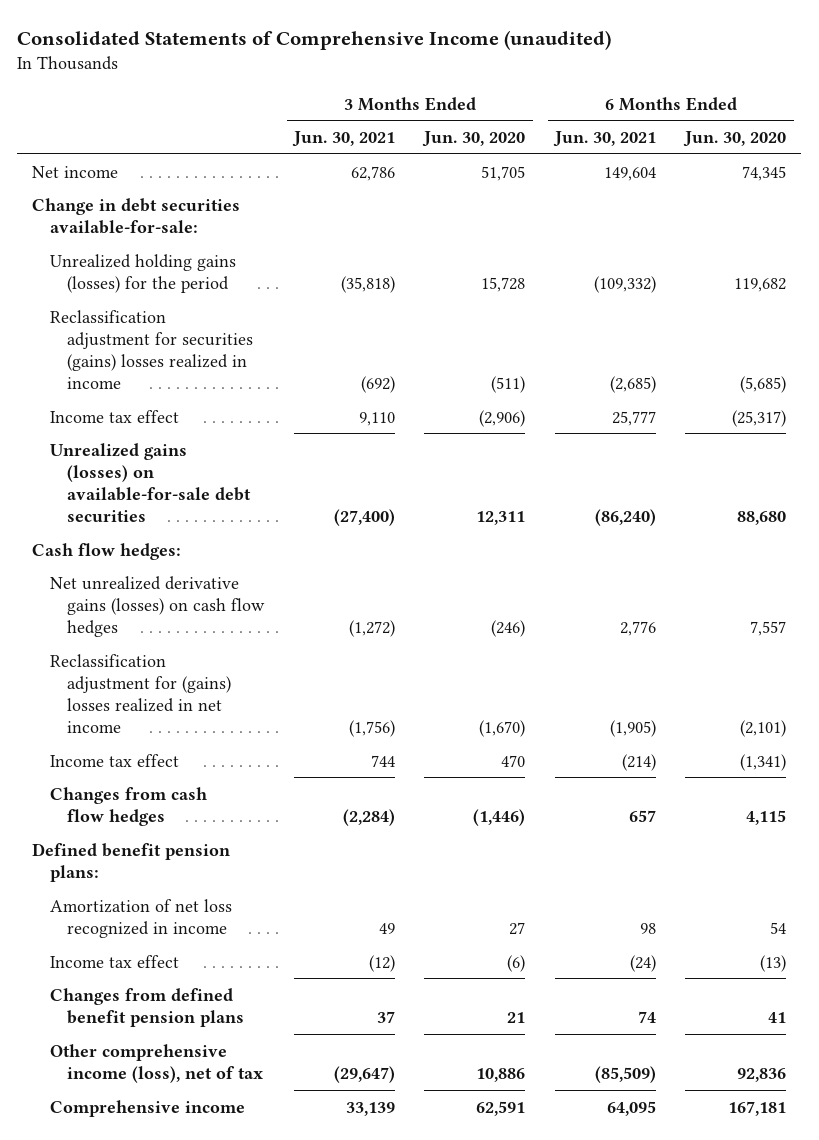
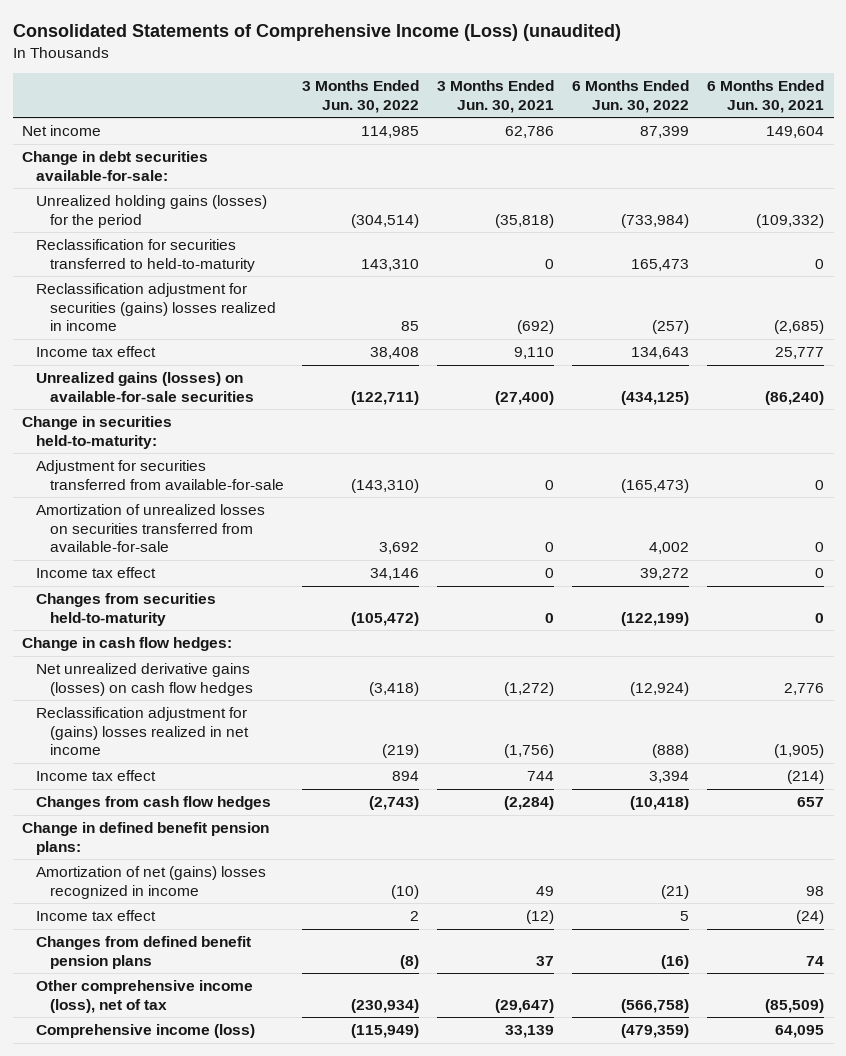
[17,30,612,51] Consolidated Statements of Comprehensive Income (unaudited) -> [12,23,621,41] Consolidated Statements of Comprehensive Income (Loss) (unaudited)
[422,130,526,147] Jun. 30, 2020 -> none
[683,130,787,147] Jun. 30, 2020 -> none
none -> [302,80,420,113] 3 Months Ended Jun. 30, 2022
none -> [572,80,690,113] 6 Months Ended Jun. 30, 2022
none -> [35,239,255,272] Reclassification for securities transferred to held-to-maturity
[49,442,252,523] Unrealized gains (losses) on available-for-sale debt securities -> [35,372,254,402] Unrealized gains (losses) on available-for-sale securities
none -> [21,416,172,449] Change in securities held-to-maturity:
none -> [35,460,284,490] Adjustment for securities transferred from available-for-sale
none -> [35,504,265,553] Amortization of unrealized losses on securities transferred from available-for-sale
none -> [35,567,156,579] Income tax effect
none -> [35,593,216,626] Changes from securities held-to-maturity
[32,542,182,560] Cash flow hedges: -> [21,637,232,652] Change in cash flow hedges:
[32,842,231,882] Defined benefit pension plans: -> [21,822,269,855] Change in defined benefit pension plans:
[49,898,232,938] Amortization of net loss recognized in income -> [35,866,266,899] Amortization of net (gains) losses recognized in income
[49,1099,245,1117] Comprehensive income -> [35,1024,255,1039] Comprehensive income (loss)

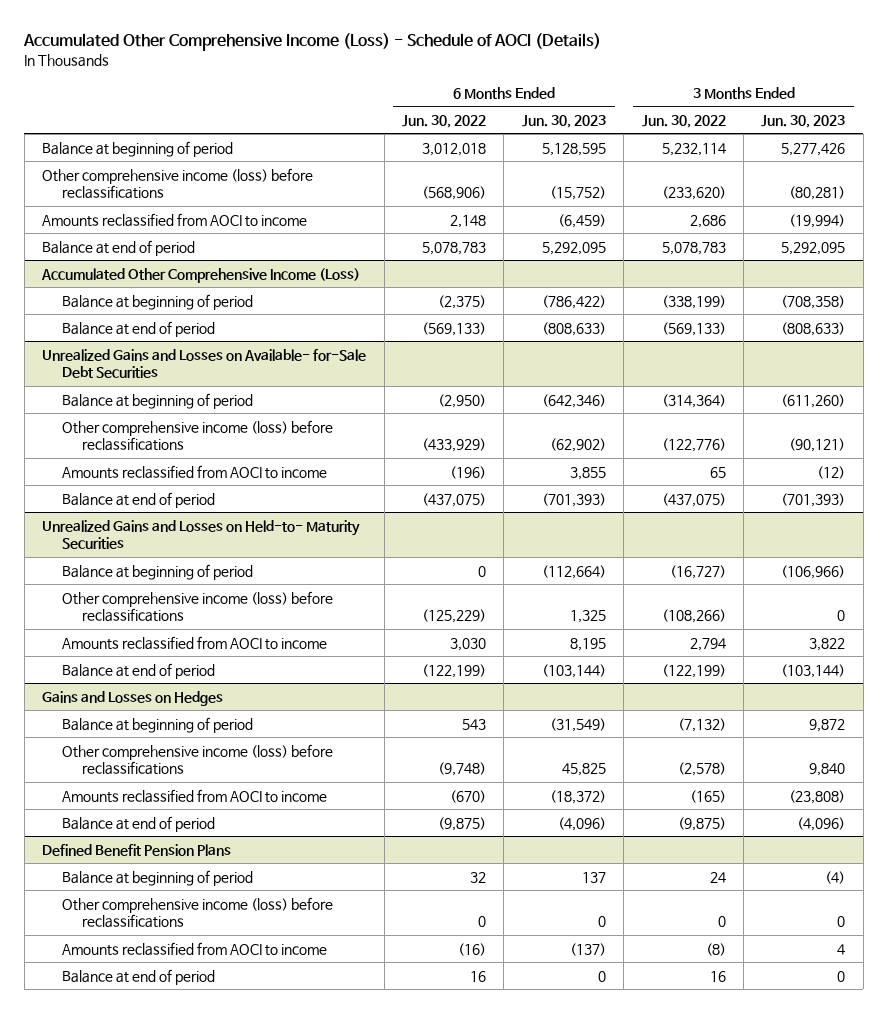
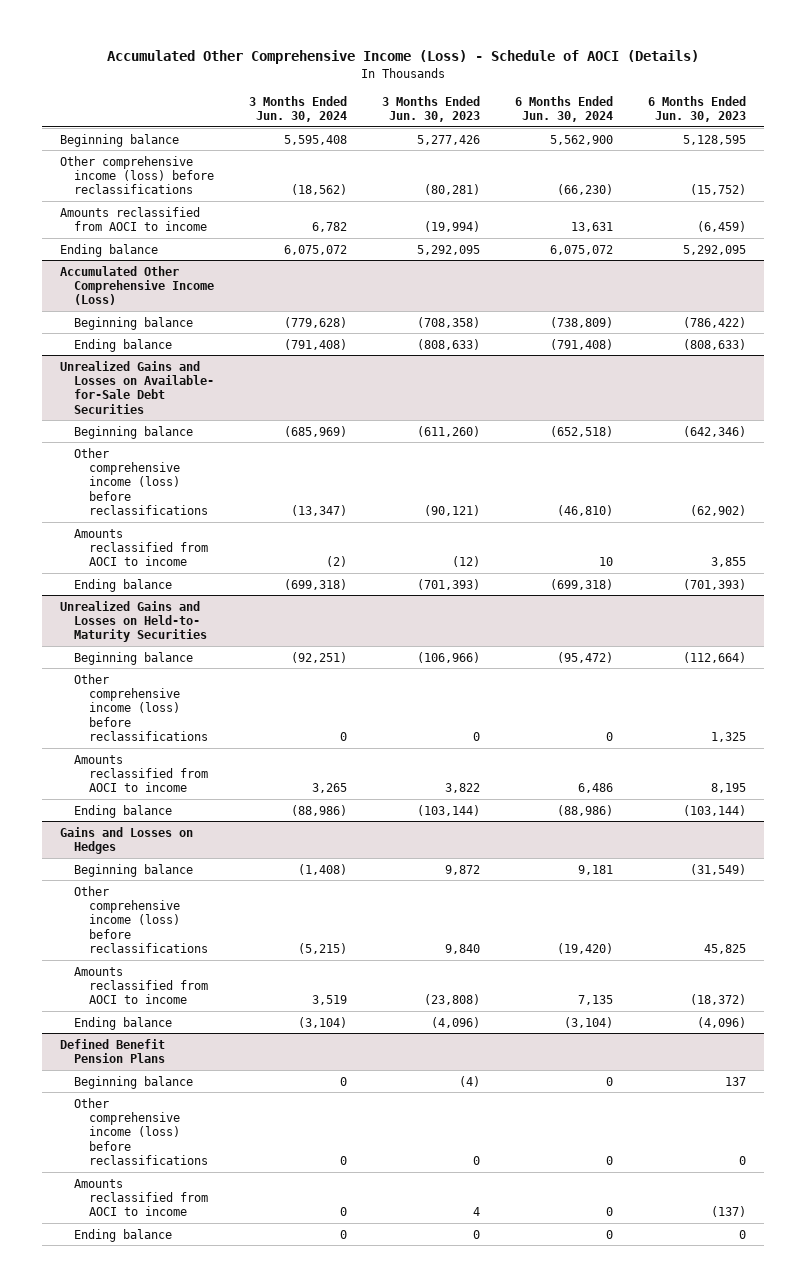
[401,114,486,128] Jun. 30, 2022 -> none
[641,114,726,128] Jun. 30, 2022 -> none
none -> [249,95,348,122] 3 Months Ended Jun. 30, 2024
none -> [515,95,614,122] 6 Months Ended Jun. 30, 2024
[42,140,234,157] Balance at beginning of period -> [59,133,179,147] Beginning balance
[42,239,196,256] Balance at end of period -> [59,243,158,257] Ending balance
[62,293,254,310] Balance at beginning of period -> [74,316,194,330] Beginning balance
[62,320,216,337] Balance at end of period -> [74,338,173,352] Ending balance
[62,392,254,409] Balance at beginning of period -> [74,425,194,439] Beginning balance
[62,491,216,508] Balance at end of period -> [74,578,173,592] Ending balance
[62,563,254,580] Balance at beginning of period -> [74,651,194,665] Beginning balance
[62,662,216,679] Balance at end of period -> [74,804,173,818] Ending balance
[62,716,254,733] Balance at beginning of period -> [74,863,194,877] Beginning balance
[62,815,216,832] Balance at end of period -> [74,1016,173,1030] Ending balance
[62,869,254,886] Balance at beginning of period -> [74,1075,194,1089] Beginning balance
[62,968,216,985] Balance at end of period -> [74,1228,173,1242] Ending balance

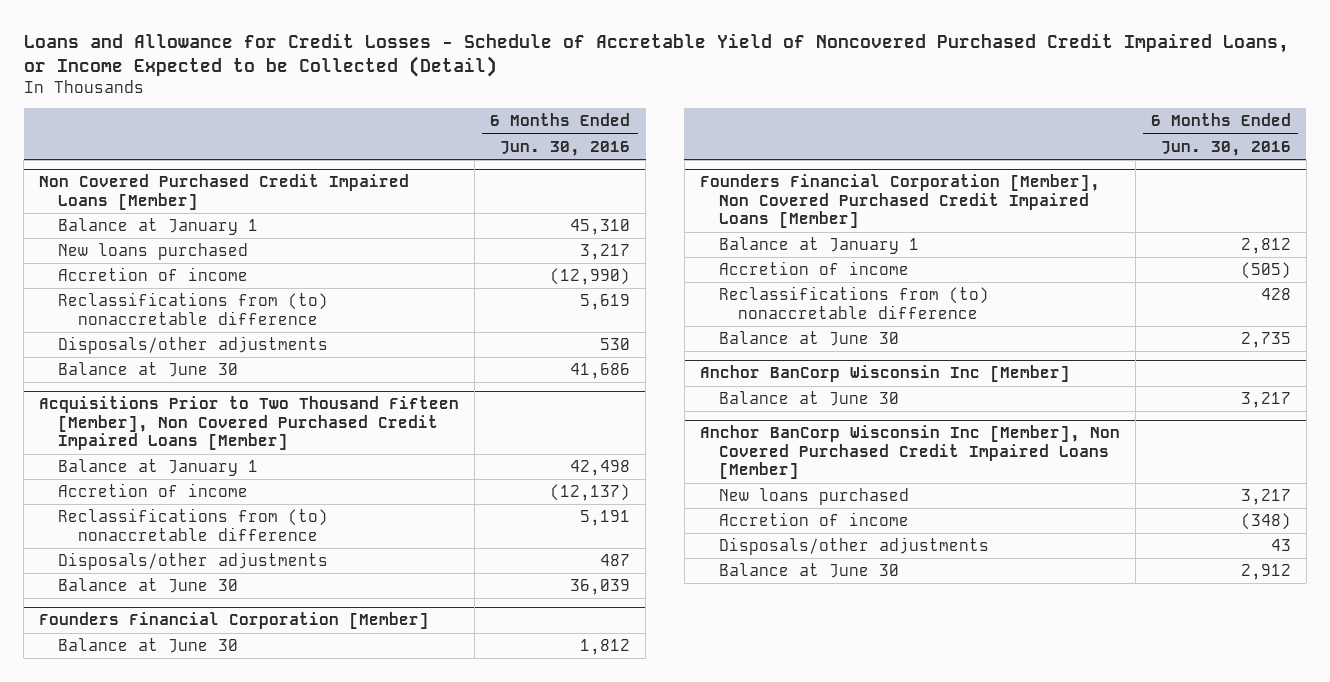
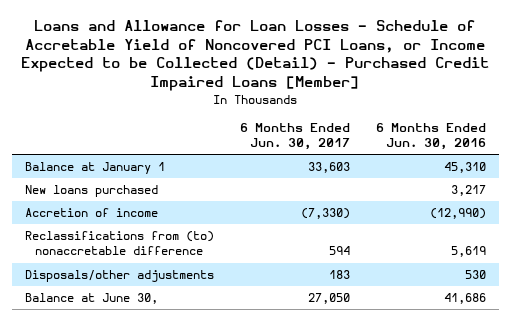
[23,32,1289,77] Loans and Allowance for Credit Losses - Schedule of Accretable Yield of Noncovered Purchased Credit Impaired Loans, or Income Expected to be Collected (Detail) -> [21,19,490,92] Loans and Allowance for Loan Losses - Schedule of Accretable Yield of Noncovered PCI Loans, or Income Expected to be Collected (Detail) - Purchased Credit Impaired Loans [Member]
none -> [239,123,350,151] 6 Months Ended Jun. 30, 2017
[39,174,410,210] Non Covered Purchased Credit Impaired Loans [Member] -> none
[39,396,460,451] Acquisitions Prior to Two Thousand Fifteen [Member], Non Covered Purchased Credit Impaired Loans [Member] -> none
[58,459,259,477] Balance at January 1 -> none
[58,483,249,498] Accretion of income -> none
[58,508,329,541] Reclassifications from (to) nonaccretable difference -> none
[58,552,329,571] Disposals/other adjustments -> none
[58,578,239,594] Balance at June 30 -> none
[39,612,430,630] Founders Financial Corporation [Member] -> none
[58,638,239,654] Balance at June 30 -> none
[699,174,1100,229] Founders Financial Corporation [Member], Non Covered Purchased Credit Impaired Loans [Member] -> none
[719,237,920,255] Balance at January 1 -> none
[719,261,910,276] Accretion of income -> none
[719,286,990,319] Reclassifications from (to) nonaccretable difference -> none
[719,331,900,347] Balance at June 30 -> none
[699,365,1070,383] Anchor BanCorp Wisconsin Inc [Member] -> none
[719,391,900,407] Balance at June 30 -> none
[699,425,1120,480] Anchor BanCorp Wisconsin Inc [Member], Non Covered Purchased Credit Impaired Loans [Member] -> none
[719,488,910,506] New loans purchased -> none
[719,512,910,527] Accretion of income -> none
[719,537,990,556] Disposals/other adjustments -> none
[719,563,900,579] Balance at June 30 -> none
[58,362,239,378] Balance at June 30 -> [24,293,158,305] Balance at June 30,

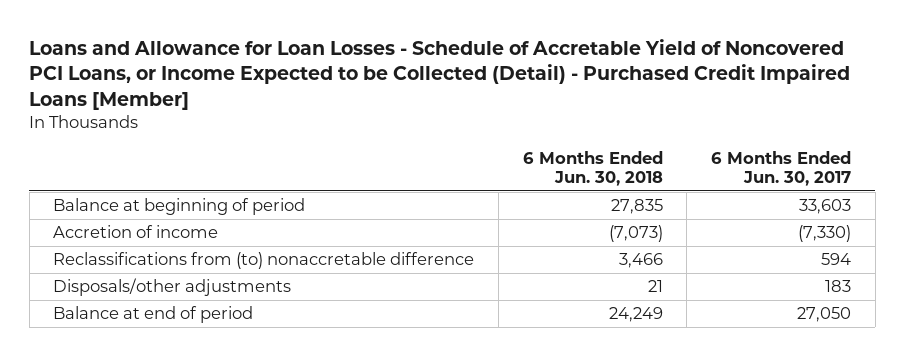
[375,123,486,151] 6 Months Ended Jun. 30, 2016 -> none
none -> [522,150,663,186] 6 Months Ended Jun. 30, 2018
[24,185,158,198] New loans purchased -> none
[24,162,165,175] Balance at January 1 -> [53,198,306,216] Balance at beginning of period
[24,293,158,305] Balance at June 30, -> [53,306,254,324] Balance at end of period

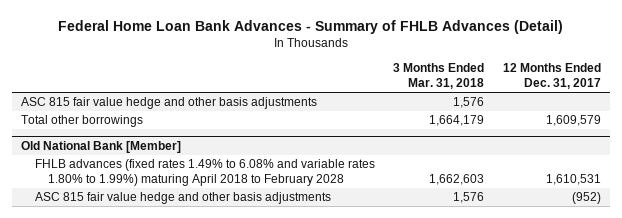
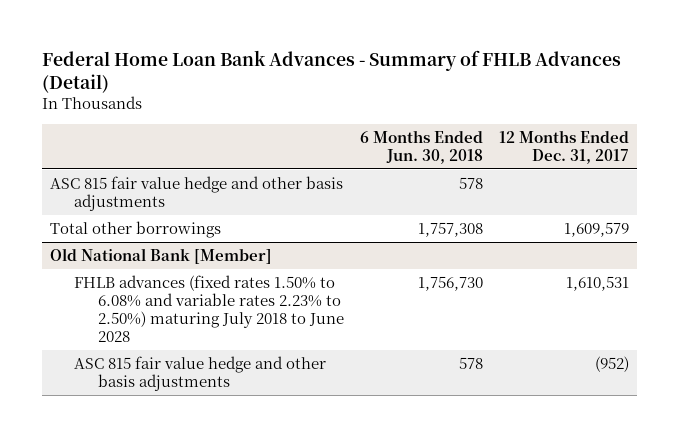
[393,63,485,90] 3 Months Ended Mar. 31, 2018 -> none
none -> [360,129,484,165] 6 Months Ended Jun. 30, 2018
[34,159,375,187] FHLB advances (fixed rates 1.49% to 6.08% and variable rates 1.80% to 1.99%) maturing April 2018 to February 2028 -> [74,274,344,343] FHLB advances (fixed rates 1.50% to 6.08% and variable rates 2.23% to 2.50%) maturing July 2018 to June 2028

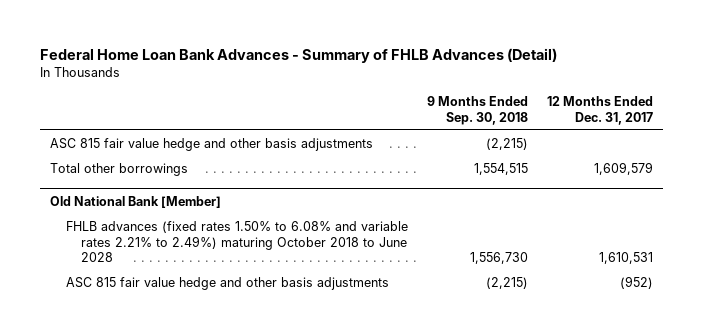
[360,129,484,165] 6 Months Ended Jun. 30, 2018 -> none
none -> [426,96,528,125] 9 Months Ended Sep. 30, 2018
[74,274,344,343] FHLB advances (fixed rates 1.50% to 6.08% and variable rates 2.23% to 2.50%) maturing July 2018 to June 2028 -> [65,221,408,263] FHLB advances (fixed rates 1.50% to 6.08% and variable rates 2.21% to 2.49%) maturing October 2018 to June 2028

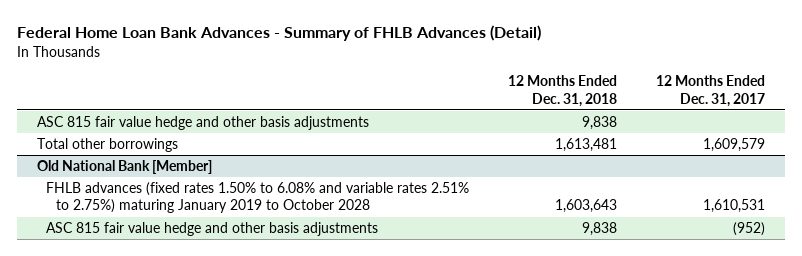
[426,96,528,125] 9 Months Ended Sep. 30, 2018 -> none
none -> [508,75,618,107] 12 Months Ended Dec. 31, 2018
[65,221,408,263] FHLB advances (fixed rates 1.50% to 6.08% and variable rates 2.21% to 2.49%) maturing October 2018 to June 2028 -> [46,182,470,214] FHLB advances (fixed rates 1.50% to 6.08% and variable rates 2.51% to 2.75%) maturing January 2019 to October 2028

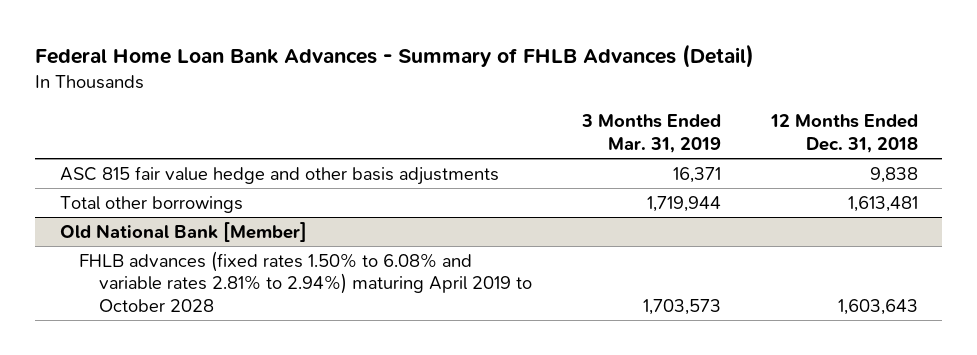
[656,75,766,107] 12 Months Ended Dec. 31, 2017 -> none
none -> [580,114,721,153] 3 Months Ended Mar. 31, 2019
[46,222,379,237] ASC 815 fair value hedge and other basis adjustments -> none
[46,182,470,214] FHLB advances (fixed rates 1.50% to 6.08% and variable rates 2.51% to 2.75%) maturing January 2019 to October 2028 -> [79,250,532,312] FHLB advances (fixed rates 1.50% to 6.08% and variable rates 2.81% to 2.94%) maturing April 2019 to October 2028

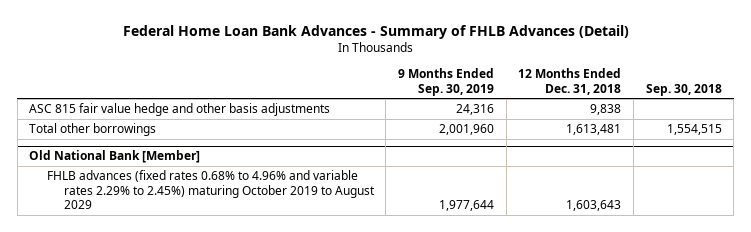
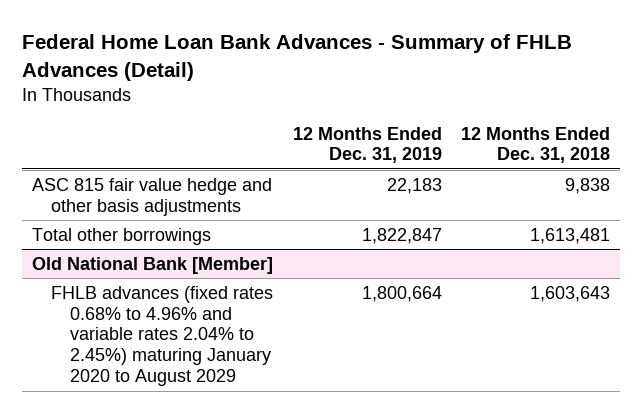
[398,68,495,96] 9 Months Ended Sep. 30, 2019 -> none
[645,83,722,96] Sep. 30, 2018 -> none
none -> [292,126,442,164] 12 Months Ended Dec. 31, 2019
[46,170,375,210] FHLB advances (fixed rates 0.68% to 4.96% and variable rates 2.29% to 2.45%) maturing October 2019 to August 2029 -> [50,285,273,387] FHLB advances (fixed rates 0.68% to 4.96% and variable rates 2.04% to 2.45%) maturing January 2020 to August 2029

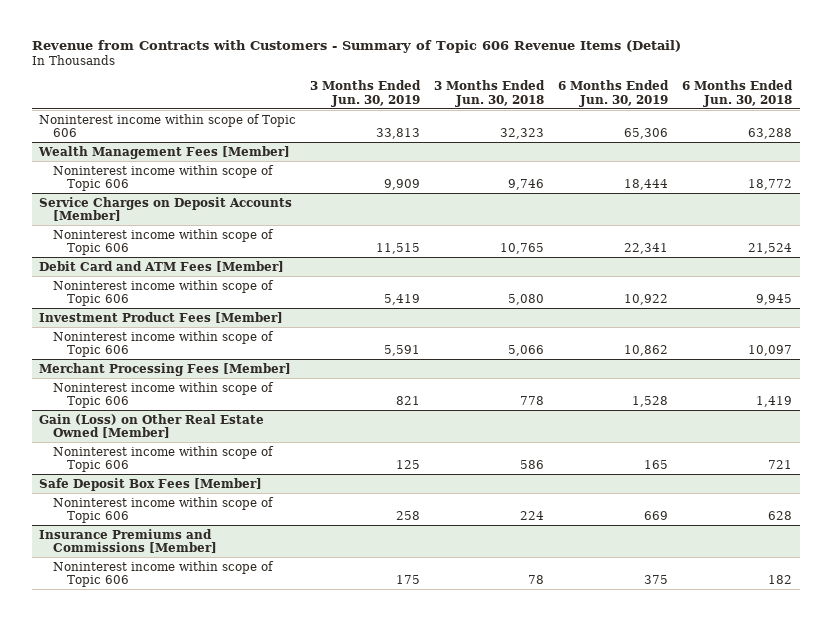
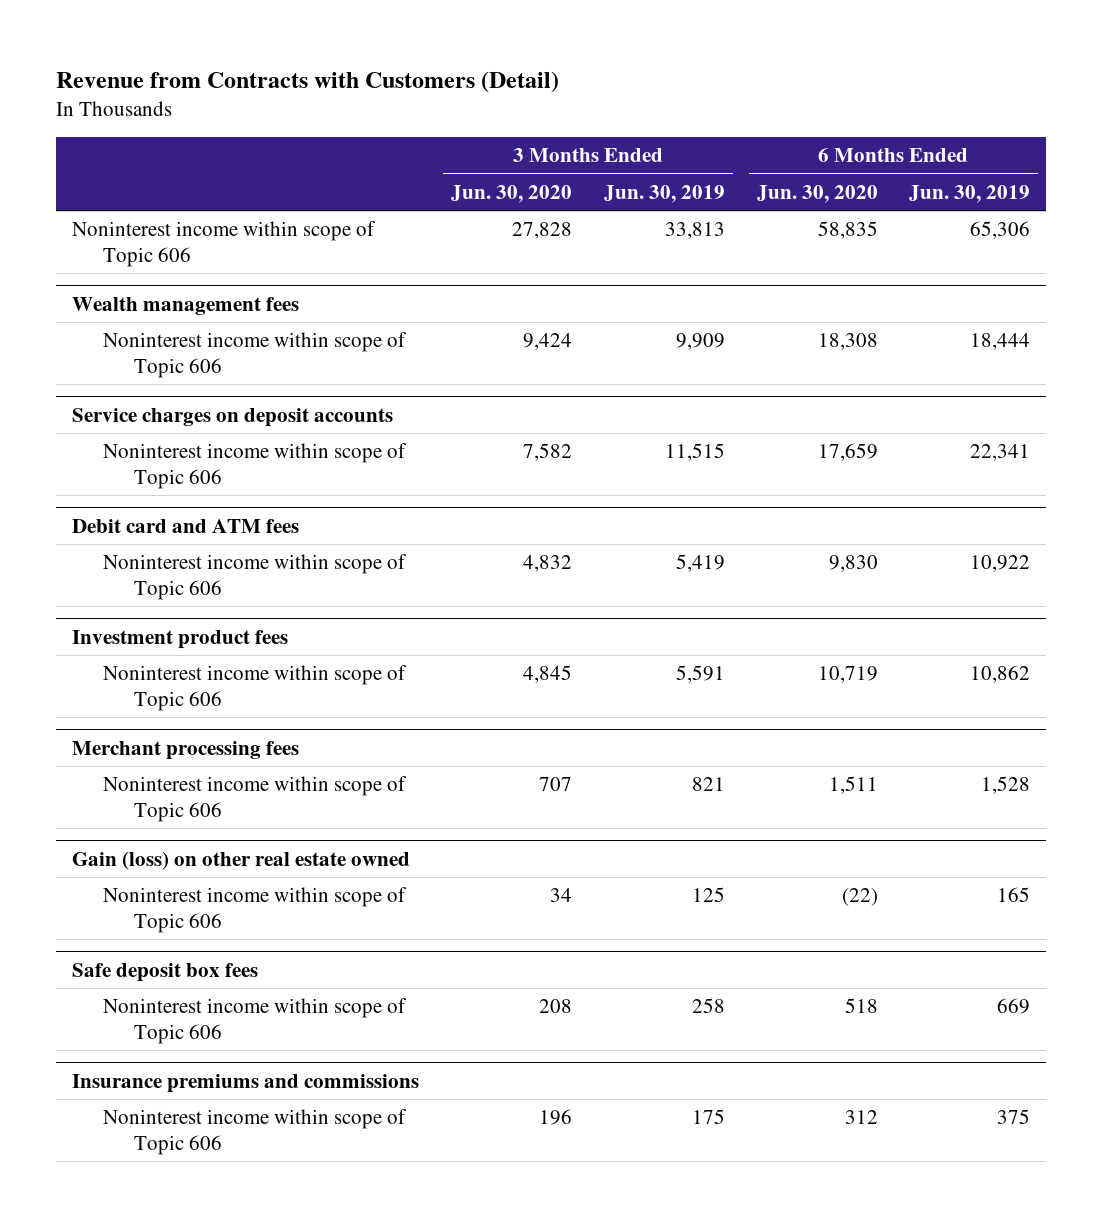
[31,39,681,53] Revenue from Contracts with Customers - Summary of Topic 606 Revenue Items (Detail) -> [55,71,559,94] Revenue from Contracts with Customers (Detail)
[434,79,546,107] 3 Months Ended Jun. 30, 2018 -> none
[682,79,794,107] 6 Months Ended Jun. 30, 2018 -> none
none -> [450,184,572,203] Jun. 30, 2020
none -> [756,184,878,203] Jun. 30, 2020
[37,145,290,159] Wealth Management Fees [Member] -> [71,297,299,316] Wealth management fees
[38,196,292,222] Service Charges on Deposit Accounts [Member] -> [71,408,393,428] Service charges on deposit accounts
[38,260,284,272] Debit Card and ATM Fees [Member] -> [71,519,299,534] Debit card and ATM fees
[38,311,283,323] Investment Product Fees [Member] -> [71,630,288,650] Investment product fees
[38,362,291,376] Merchant Processing Fees [Member] -> [71,741,299,761] Merchant processing fees
[38,413,264,439] Gain (Loss) on Other Real Estate Owned [Member] -> [71,851,410,871] Gain (loss) on other real estate owned
[38,477,262,491] Safe Deposit Box Fees [Member] -> [71,963,258,983] Safe deposit box fees
[38,528,217,554] Insurance Premiums and Commissions [Member] -> [71,1074,419,1094] Insurance premiums and commissions

